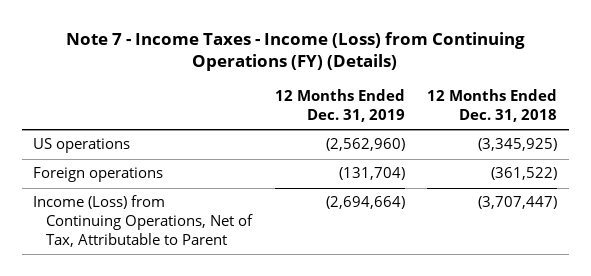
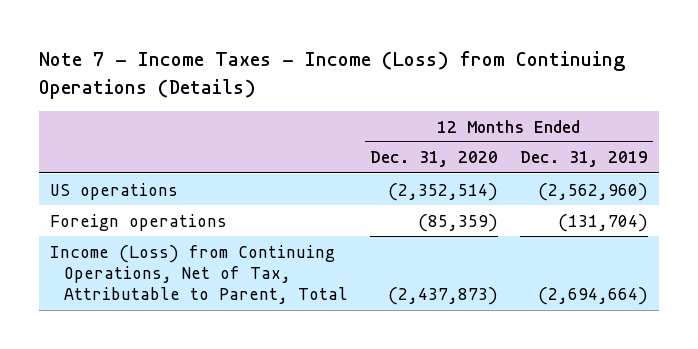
[66,31,526,72] Note 7 - Income Taxes - Income (Loss) from Continuing Operations (FY) (Details) -> [39,51,626,99] Note 7 - Income Taxes - Income (Loss) from Continuing Operations (Details)
[427,89,558,122] 12 Months Ended Dec. 31, 2018 -> none
none -> [369,151,498,168] Dec. 31, 2020
[33,195,253,247] Income (Loss) from Continuing Operations, Net of Tax, Attributable to Parent -> [50,244,349,305] Income (Loss) from Continuing Operations, Net of Tax, Attributable to Parent, Total

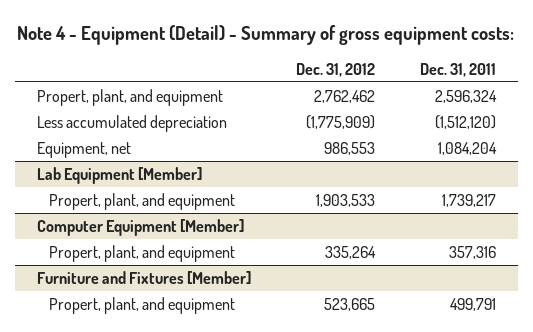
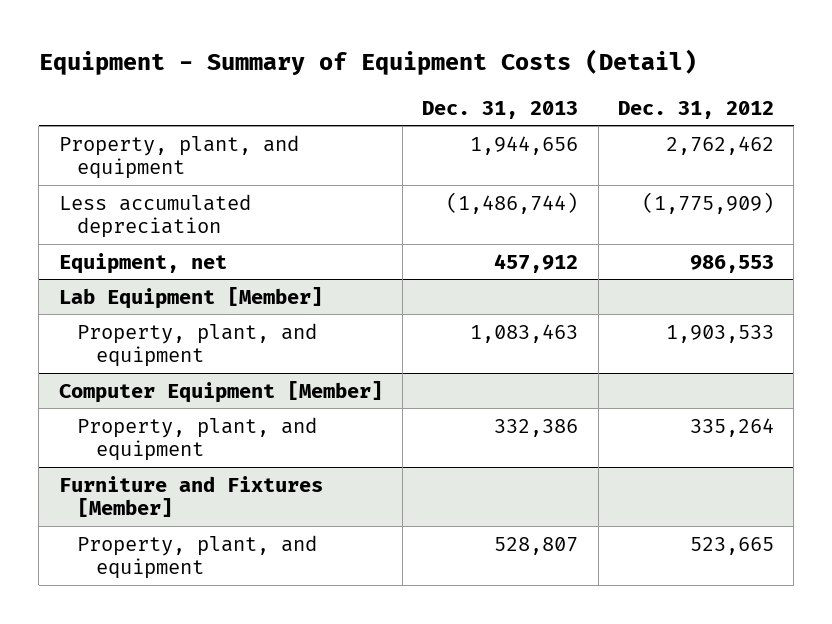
[17,24,515,45] Note 4 - Equipment (Detail) - Summary of gross equipment costs: -> [38,49,697,76] Equipment - Summary of Equipment Costs (Detail)
[419,62,496,77] Dec. 31, 2011 -> none
none -> [422,100,579,119] Dec. 31, 2013
[37,88,224,106] Propert, plant, and equipment -> [58,134,299,180] Property, plant, and equipment
[48,192,235,210] Propert, plant, and equipment -> [77,322,318,368] Property, plant, and equipment
[48,244,235,262] Propert, plant, and equipment -> [77,416,318,462] Property, plant, and equipment
[48,296,235,314] Propert, plant, and equipment -> [77,534,318,580] Property, plant, and equipment

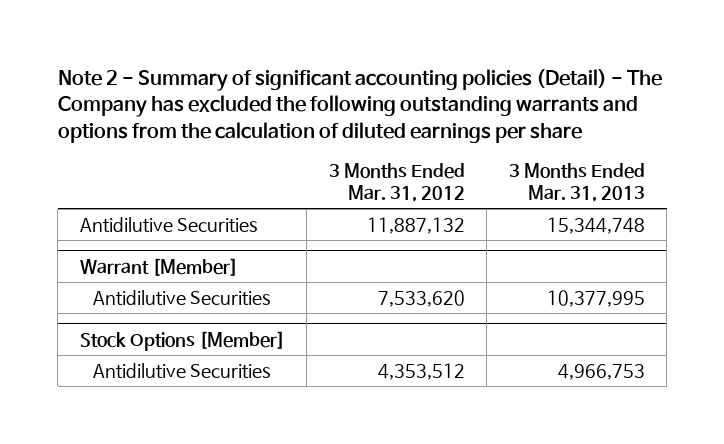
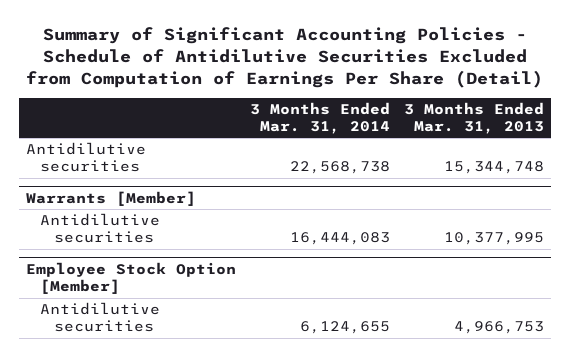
[57,68,662,144] Note 2 - Summary of significant accounting policies (Detail) - The Company has excluded the following outstanding warrants and options from the calculation of diluted earnings per share -> [25,27,543,88] Summary of Significant Accounting Policies - Schedule of Antidilutive Securities Excluded from Computation of Earnings Per Share (Detail)
[328,163,465,202] 3 Months Ended Mar. 31, 2012 -> none
none -> [249,101,390,135] 3 Months Ended Mar. 31, 2014
[79,216,258,233] Antidilutive Securities -> [25,142,146,173] Antidilutive securities
[79,257,238,276] Warrant [Member] -> [25,190,196,206] Warrants [Member]
[93,289,272,306] Antidilutive Securities -> [39,213,160,244] Antidilutive securities
[79,330,285,351] Stock Options [Member] -> [25,261,236,295] Employee Stock Option [Member]
[93,362,272,379] Antidilutive Securities -> [39,302,160,333] Antidilutive securities

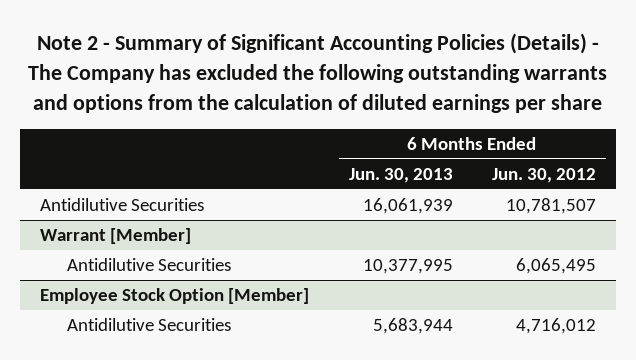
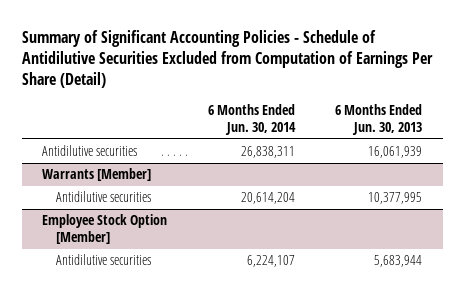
[28,33,608,113] Note 2 - Summary of Significant Accounting Policies (Details) - The Company has excluded the following outstanding warrants and options from the calculation of diluted earnings per share -> [21,30,433,89] Summary of Significant Accounting Policies - Schedule of Antidilutive Securities Excluded from Computation of Earnings Per Share (Detail)
[492,167,597,183] Jun. 30, 2012 -> none
none -> [207,104,296,136] 6 Months Ended Jun. 30, 2014
[40,198,205,212] Antidilutive Securities -> [42,145,138,157] Antidilutive securities
[40,228,192,245] Warrant [Member] -> [42,168,152,182] Warrants [Member]
[66,258,231,272] Antidilutive Securities -> [55,191,151,203] Antidilutive securities
[66,318,231,332] Antidilutive Securities -> [55,254,151,266] Antidilutive securities

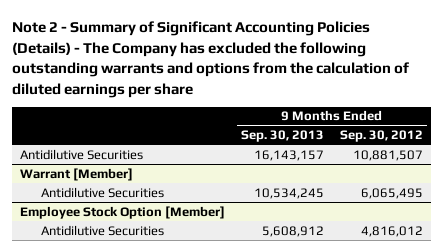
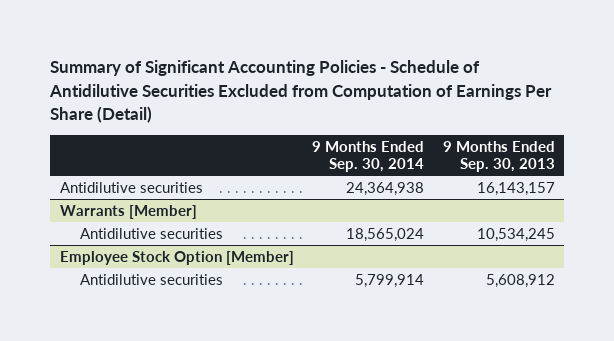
[11,21,409,98] Note 2 - Summary of Significant Accounting Policies (Details) - The Company has excluded the following outstanding warrants and options from the calculation of diluted earnings per share -> [49,60,553,123] Summary of Significant Accounting Policies - Schedule of Antidilutive Securities Excluded from Computation of Earnings Per Share (Detail)
[340,130,424,143] Sep. 30, 2012 -> none
none -> [312,140,425,172] 9 Months Ended Sep. 30, 2014
[19,148,143,160] Antidilutive Securities -> [59,182,203,194] Antidilutive securities
[19,167,133,181] Warrant [Member] -> [59,205,197,220] Warrants [Member]
[40,186,164,198] Antidilutive Securities -> [80,228,224,240] Antidilutive securities
[40,224,164,236] Antidilutive Securities -> [80,274,224,286] Antidilutive securities

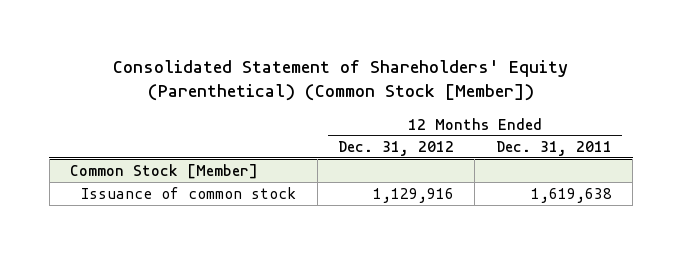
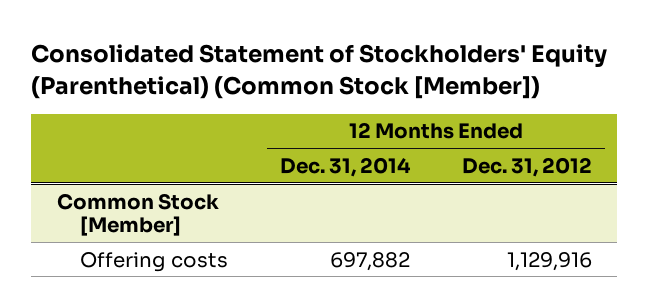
[112,60,568,102] Consolidated Statement of Shareholders' Equity (Parenthetical) (Common Stock [Member]) -> [31,44,608,99] Consolidated Statement of Stockholders' Equity (Parenthetical) (Common Stock [Member])
[495,141,612,157] Dec. 31, 2011 -> none
none -> [279,156,411,177] Dec. 31, 2014
[81,186,297,199] Issuance of common stock -> [80,251,229,272] Offering costs

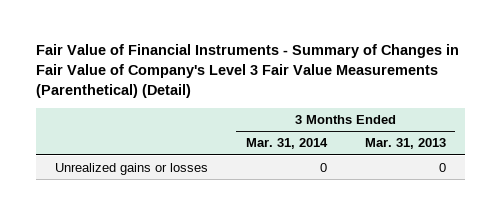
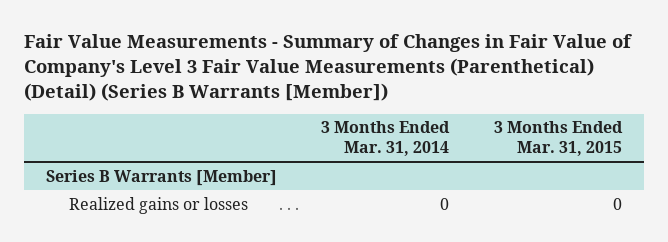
[35,44,459,99] Fair Value of Financial Instruments - Summary of Changes in Fair Value of Company's Level 3 Fair Value Measurements (Parenthetical) (Detail) -> [23,34,632,101] Fair Value Measurements - Summary of Changes in Fair Value of Company's Level 3 Fair Value Measurements (Parenthetical) (Detail) (Series B Warrants [Member])
[364,138,446,150] Mar. 31, 2013 -> none
none -> [494,121,624,156] 3 Months Ended Mar. 31, 2015
none -> [45,169,277,186] Series B Warrants [Member]
[54,163,208,176] Unrealized gains or losses -> [68,196,248,214] Realized gains or losses

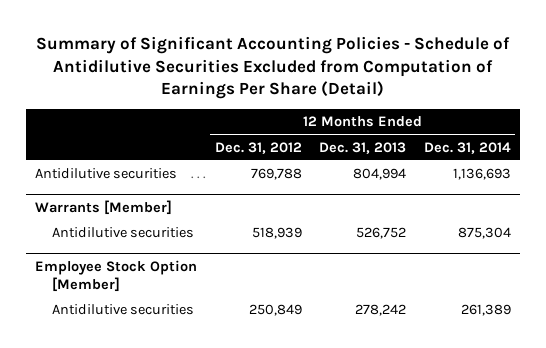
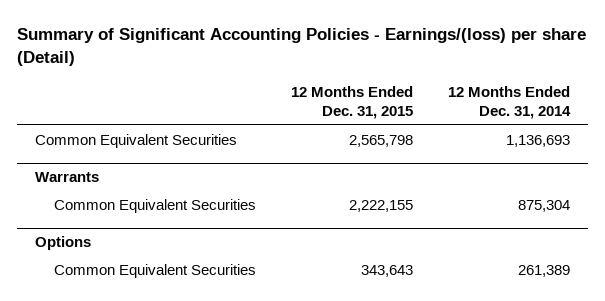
[35,35,510,100] Summary of Significant Accounting Policies - Schedule of Antidilutive Securities Excluded from Computation of Earnings Per Share (Detail) -> [17,28,587,67] Summary of Significant Accounting Policies - Earnings/(loss) per share (Detail)
[214,141,302,154] Dec. 31, 2012 -> none
[319,141,407,154] Dec. 31, 2013 -> none
none -> [291,86,414,119] 12 Months Ended Dec. 31, 2015
[35,168,178,180] Antidilutive securities -> [34,134,237,149] Common Equivalent Securities
[35,200,173,216] Warrants [Member] -> [34,172,99,183] Warrants
[52,227,195,239] Antidilutive securities -> [53,199,256,214] Common Equivalent Securities
[35,260,198,293] Employee Stock Option [Member] -> [34,236,91,251] Options
[52,304,195,316] Antidilutive securities -> [53,264,256,279] Common Equivalent Securities

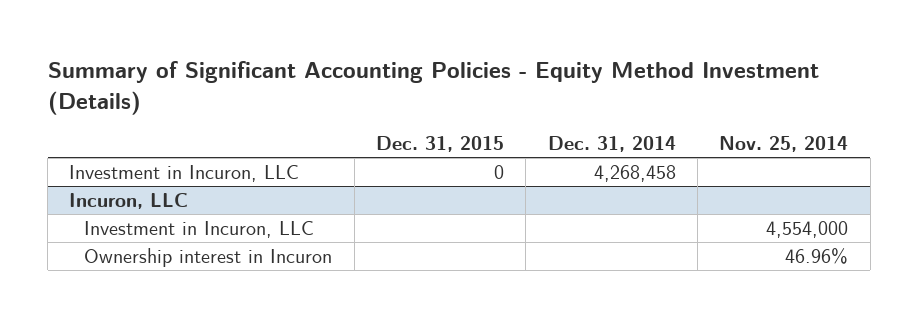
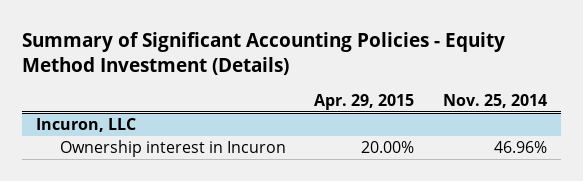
[375,135,504,152] Dec. 31, 2015 -> none
[547,135,676,152] Dec. 31, 2014 -> none
none -> [314,93,415,110] Apr. 29, 2015
[69,165,300,183] Investment in Incuron, LLC -> none
[84,221,315,239] Investment in Incuron, LLC -> none

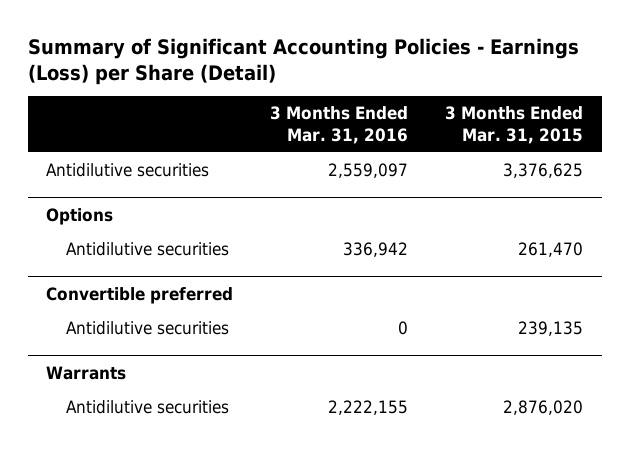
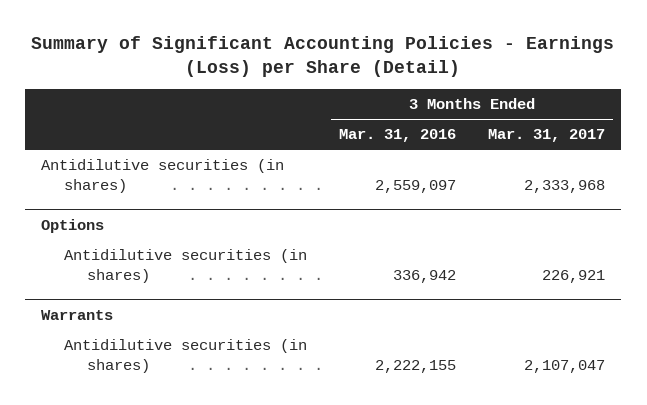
[445,106,584,145] 3 Months Ended Mar. 31, 2015 -> none
none -> [488,129,606,143] Mar. 31, 2017
[46,162,210,177] Antidilutive securities -> [41,159,285,193] Antidilutive securities (in shares)
[46,286,234,304] Convertible preferred -> none
[66,320,230,335] Antidilutive securities -> none
[66,241,230,256] Antidilutive securities -> [64,249,308,283] Antidilutive securities (in shares)
[66,399,230,414] Antidilutive securities -> [64,339,308,373] Antidilutive securities (in shares)

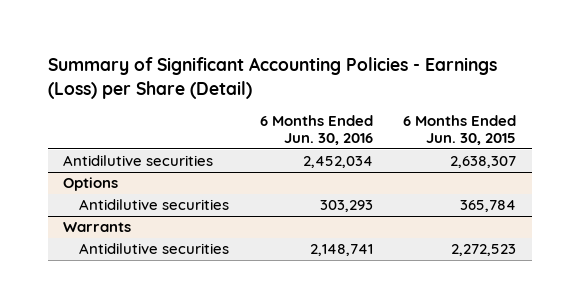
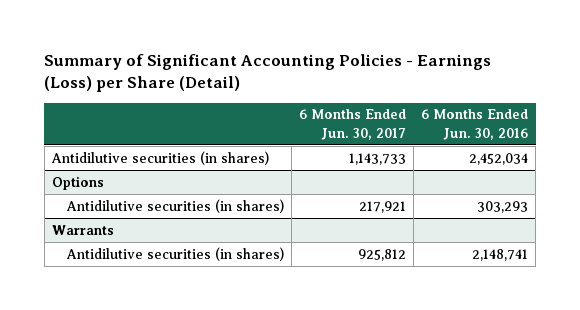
[403,114,517,146] 6 Months Ended Jun. 30, 2015 -> none
none -> [299,109,407,140] 6 Months Ended Jun. 30, 2017
[63,155,214,167] Antidilutive securities -> [50,150,269,165] Antidilutive securities (in shares)
[79,199,230,211] Antidilutive securities -> [66,198,285,213] Antidilutive securities (in shares)
[79,243,230,255] Antidilutive securities -> [66,246,285,261] Antidilutive securities (in shares)

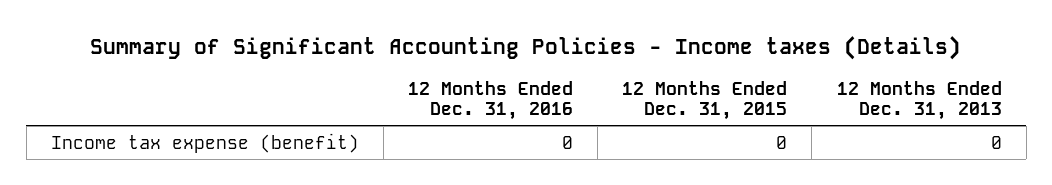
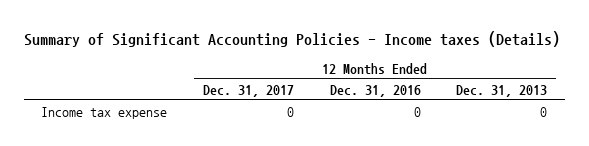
[622,80,788,121] 12 Months Ended Dec. 31, 2015 -> none
none -> [203,84,295,97] Dec. 31, 2017
[50,132,359,153] Income tax expense (benefit) -> [41,106,168,119] Income tax expense

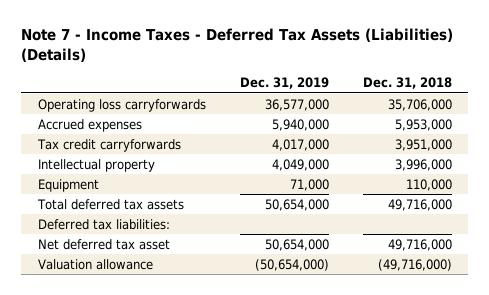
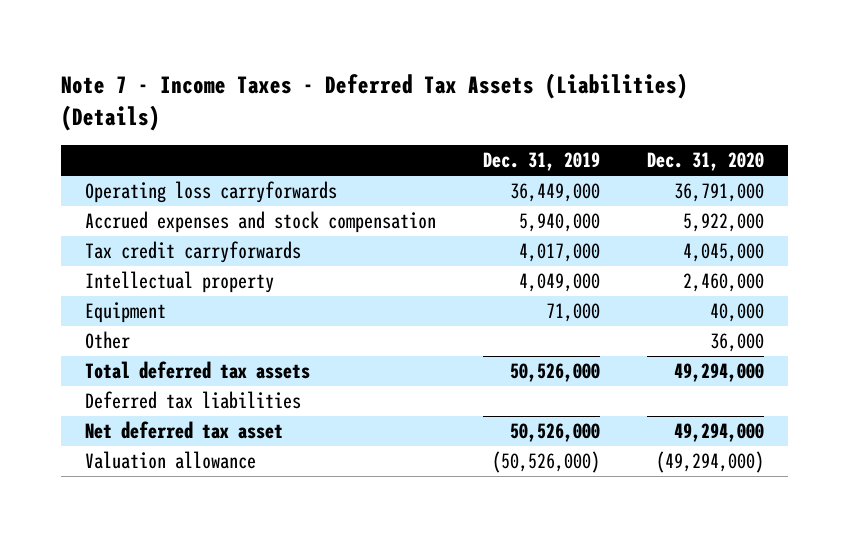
[362,76,452,89] Dec. 31, 2018 -> none
none -> [647,152,765,172] Dec. 31, 2020
[264,98,329,111] 36,577,000 -> [509,183,600,203] 36,449,000
[37,118,142,132] Accrued expenses -> [84,211,436,234] Accrued expenses and stock compensation
none -> [84,331,130,350] Other
[264,198,329,211] 50,654,000 -> [509,363,600,383] 50,526,000
[37,218,170,230] Deferred tax liabilities: -> [84,391,301,410] Deferred tax liabilities
[264,238,329,251] 50,654,000 -> [509,423,600,443] 50,526,000
[254,258,329,271] (50,654,000) -> [491,451,600,474] (50,526,000)

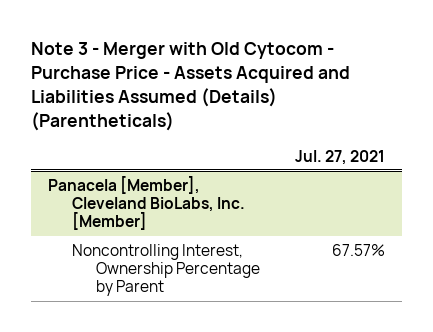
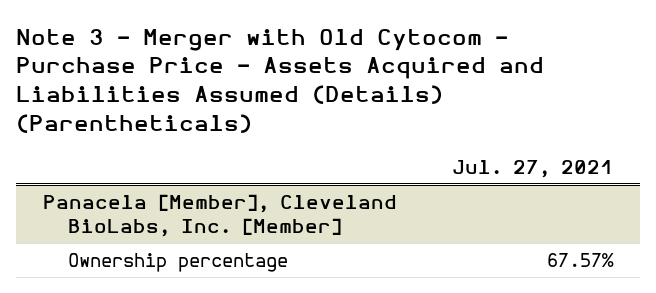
[72,243,260,297] Noncontrolling Interest, Ownership Percentage by Parent -> [67,253,288,273] Ownership percentage

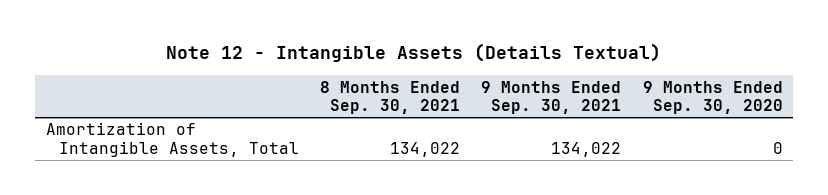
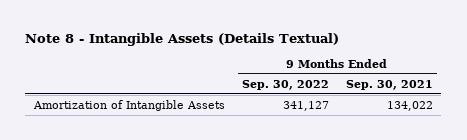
[166,43,662,63] Note 12 - Intangible Assets (Details Textual) -> [25,32,340,46] Note 8 - Intangible Assets (Details Textual)
[319,80,460,115] 8 Months Ended Sep. 30, 2021 -> none
[642,80,783,115] 9 Months Ended Sep. 30, 2020 -> none
none -> [241,79,329,90] Sep. 30, 2022
[45,122,299,158] Amortization of Intangible Assets, Total -> [32,100,225,112] Amortization of Intangible Assets

